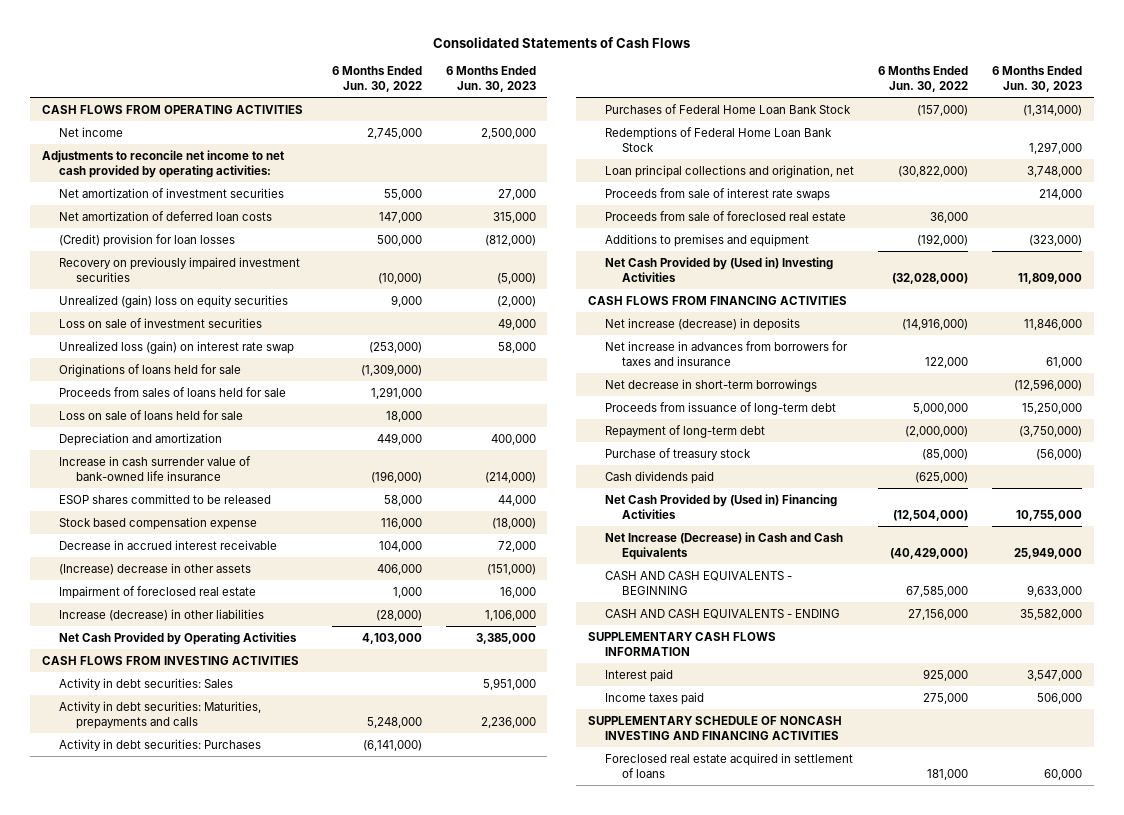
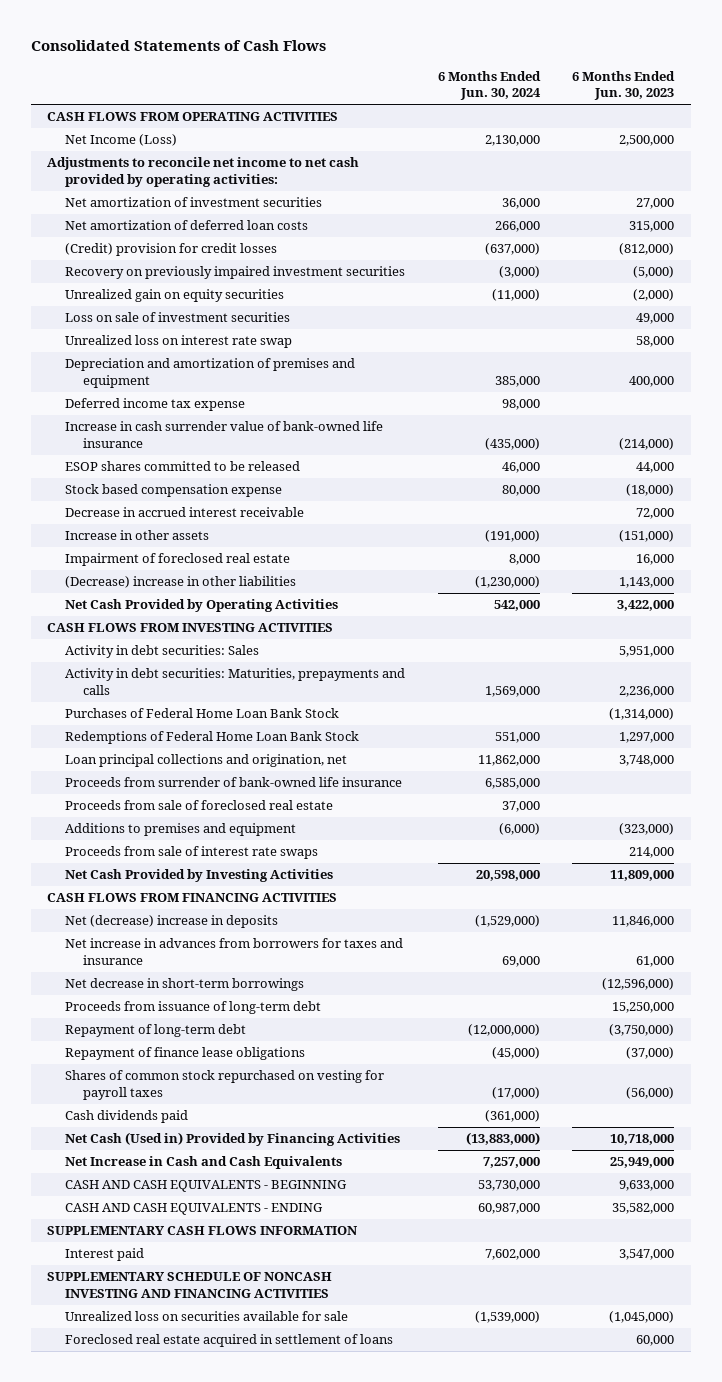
[331,66,422,92] 6 Months Ended Jun. 30, 2022 -> none
none -> [437,70,541,101] 6 Months Ended Jun. 30, 2024
[59,126,124,137] Net income -> [64,134,177,147] Net Income (Loss)
[59,233,236,247] (Credit) provision for loan losses -> [64,243,277,257] (Credit) provision for credit losses
[59,294,289,308] Unrealized (gain) loss on equity securities -> [64,289,284,303] Unrealized gain on equity securities
[59,363,242,377] Originations of loans held for sale -> none
[59,386,287,397] Proceeds from sales of loans held for sale -> none
[59,409,244,420] Loss on sale of loans held for sale -> none
[59,340,295,354] Unrealized loss (gain) on interest rate swap -> [64,335,292,349] Unrealized loss on interest rate swap
[59,432,223,446] Depreciation and amortization -> [64,358,355,389] Depreciation and amortization of premises and equipment
none -> [64,398,245,412] Deferred income tax expense
[59,562,252,575] (Increase) decrease in other assets -> [64,530,209,541] Increase in other assets
[59,608,265,621] Increase (decrease) in other liabilities -> [64,576,296,589] (Decrease) increase in other liabilities
[484,609,536,621] 1,106,000 -> [619,577,675,589] 1,143,000
[475,632,536,644] 3,385,000 -> [617,600,675,612] 3,422,000
[59,738,262,751] Activity in debt securities: Purchases -> none
none -> [64,777,402,788] Proceeds from surrender of bank-owned life insurance
[605,187,831,201] Proceeds from sale of interest rate swaps -> [64,846,318,860] Proceeds from sale of interest rate swaps
[605,256,834,282] Net Cash Provided by (Used in) Investing Activities -> [64,869,333,883] Net Cash Provided by Investing Activities
[605,317,801,331] Net increase (decrease) in deposits -> [64,915,278,929] Net (decrease) increase in deposits
none -> [64,1047,305,1061] Repayment of finance lease obligations
[605,447,752,460] Purchase of treasury stock -> [64,1070,384,1101] Shares of common stock repurchased on vesting for payroll taxes
[605,493,838,519] Net Cash Provided by (Used in) Financing Activities -> [64,1132,400,1147] Net Cash (Used in) Provided by Financing Activities
[1015,509,1082,521] 10,755,000 -> [610,1134,675,1146] 10,718,000
[605,531,844,560] Net Increase (Decrease) in Cash and Cash Equivalents -> [64,1156,342,1170] Net Increase in Cash and Cash Equivalents
[605,691,705,705] Income taxes paid -> none
none -> [64,1311,348,1322] Unrealized loss on securities available for sale

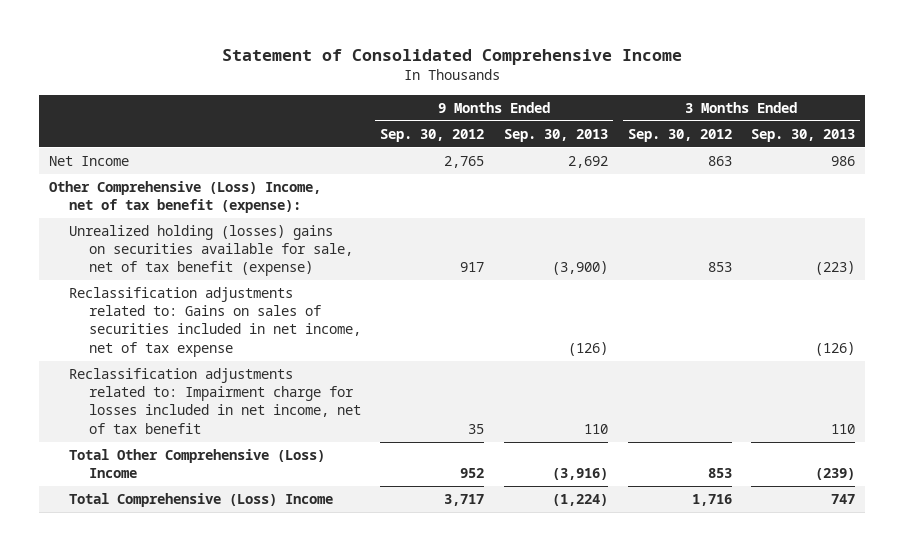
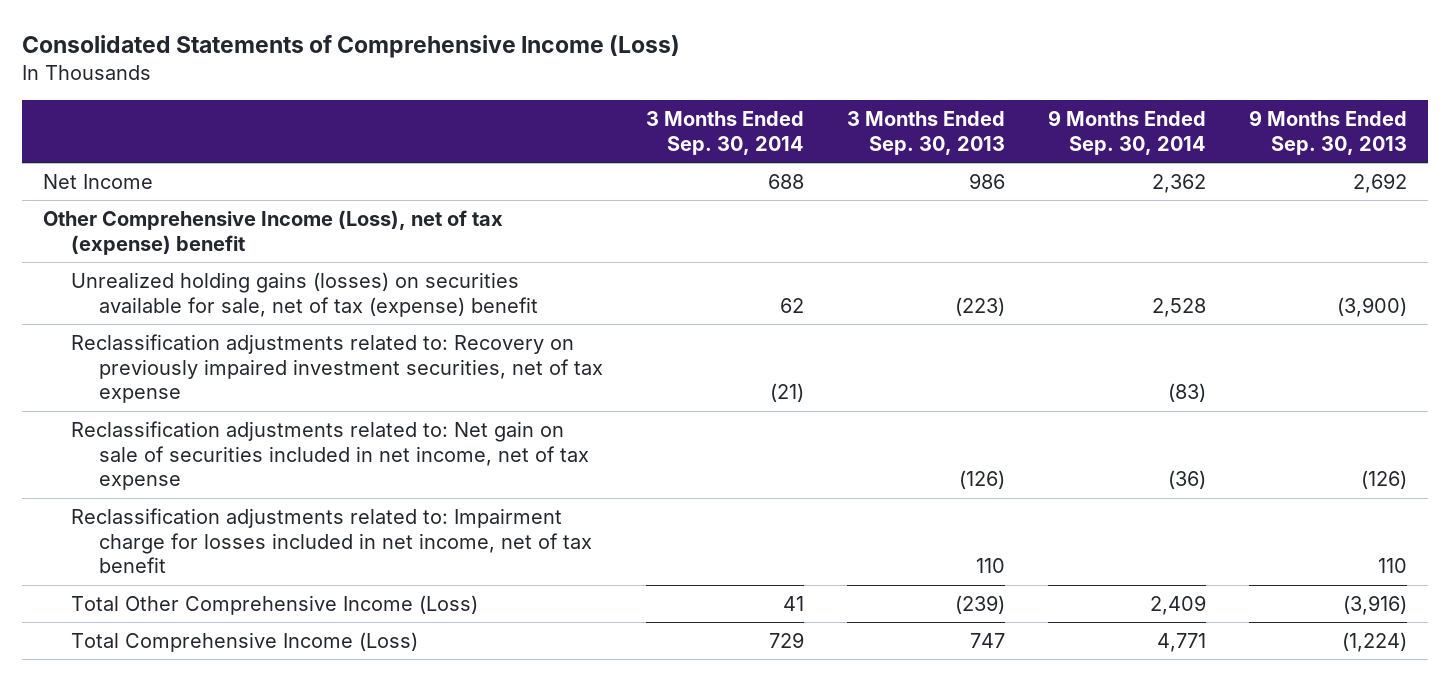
[222,49,683,66] Statement of Consolidated Comprehensive Income -> [21,34,680,58] Consolidated Statements of Comprehensive Income (Loss)
[380,128,485,142] Sep. 30, 2012 -> none
[627,128,732,142] Sep. 30, 2012 -> none
none -> [645,111,804,156] 3 Months Ended Sep. 30, 2014
none -> [1047,110,1206,156] 9 Months Ended Sep. 30, 2014
[49,181,322,214] Other Comprehensive (Loss) Income, net of tax benefit (expense): -> [43,210,504,255] Other Comprehensive Income (Loss), net of tax (expense) benefit
[68,225,353,277] Unrealized holding (losses) gains on securities available for sale, net of tax benefit (expense) -> [71,272,538,317] Unrealized holding gains (losses) on securities available for sale, net of tax (expense) benefit
none -> [71,334,603,404] Reclassification adjustments related to: Recovery on previously impaired investment securities, net of tax expense
[68,287,361,357] Reclassification adjustments related to: Gains on sales of securities included in net income, net of tax expense -> [71,421,589,491] Reclassification adjustments related to: Net gain on sale of securities included in net income, net of tax expense
[68,449,325,479] Total Other Comprehensive (Loss) Income -> [71,595,479,616] Total Other Comprehensive Income (Loss)
[68,493,333,508] Total Comprehensive (Loss) Income -> [71,632,419,653] Total Comprehensive Income (Loss)

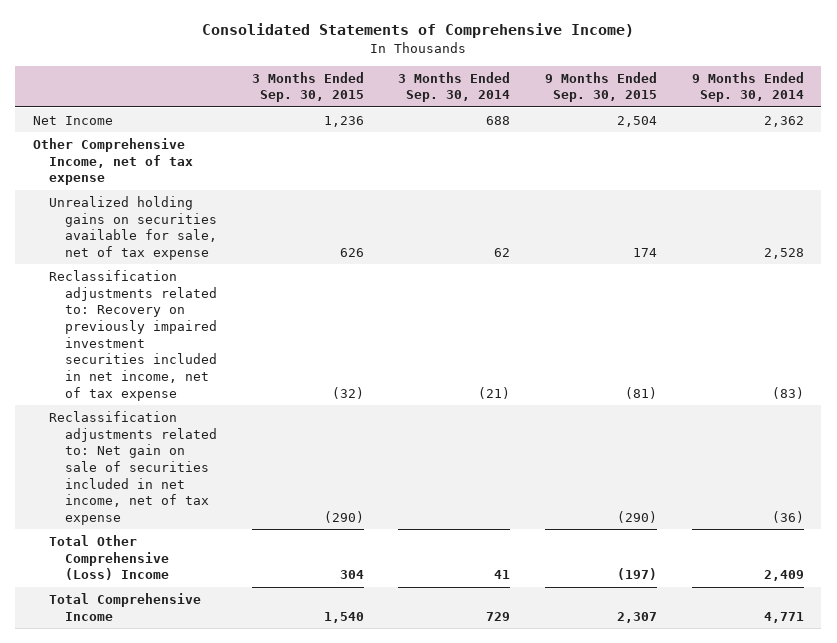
[21,34,680,58] Consolidated Statements of Comprehensive Income (Loss) -> [202,23,635,39] Consolidated Statements of Comprehensive Income)
[846,111,1005,156] 3 Months Ended Sep. 30, 2013 -> none
[1248,110,1407,156] 9 Months Ended Sep. 30, 2013 -> none
none -> [251,71,364,103] 3 Months Ended Sep. 30, 2015
none -> [545,71,658,103] 9 Months Ended Sep. 30, 2015
[43,210,504,255] Other Comprehensive Income (Loss), net of tax (expense) benefit -> [32,137,193,186] Other Comprehensive Income, net of tax expense
[71,272,538,317] Unrealized holding gains (losses) on securities available for sale, net of tax (expense) benefit -> [48,195,217,260] Unrealized holding gains on securities available for sale, net of tax expense
[71,334,603,404] Reclassification adjustments related to: Recovery on previously impaired investment securities, net of tax expense -> [48,269,217,401] Reclassification adjustments related to: Recovery on previously impaired investment securities included in net income, net of tax expense
[71,508,592,574] Reclassification adjustments related to: Impairment charge for losses included in net income, net of tax benefit -> none
[71,595,479,616] Total Other Comprehensive Income (Loss) -> [48,534,169,581] Total Other Comprehensive (Loss) Income
[71,632,419,653] Total Comprehensive Income (Loss) -> [48,592,201,621] Total Comprehensive Income

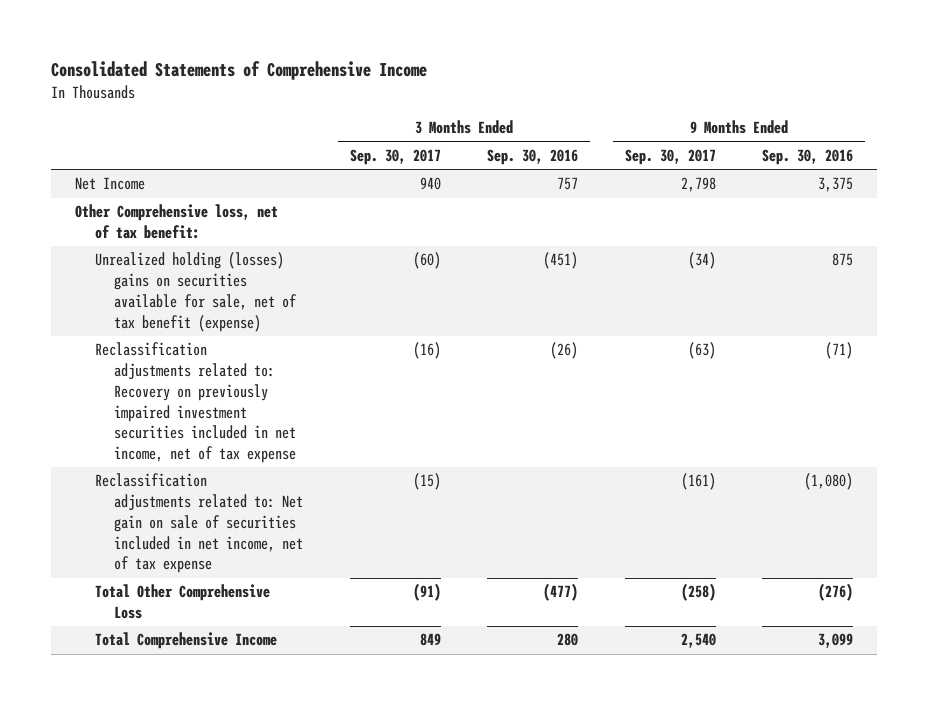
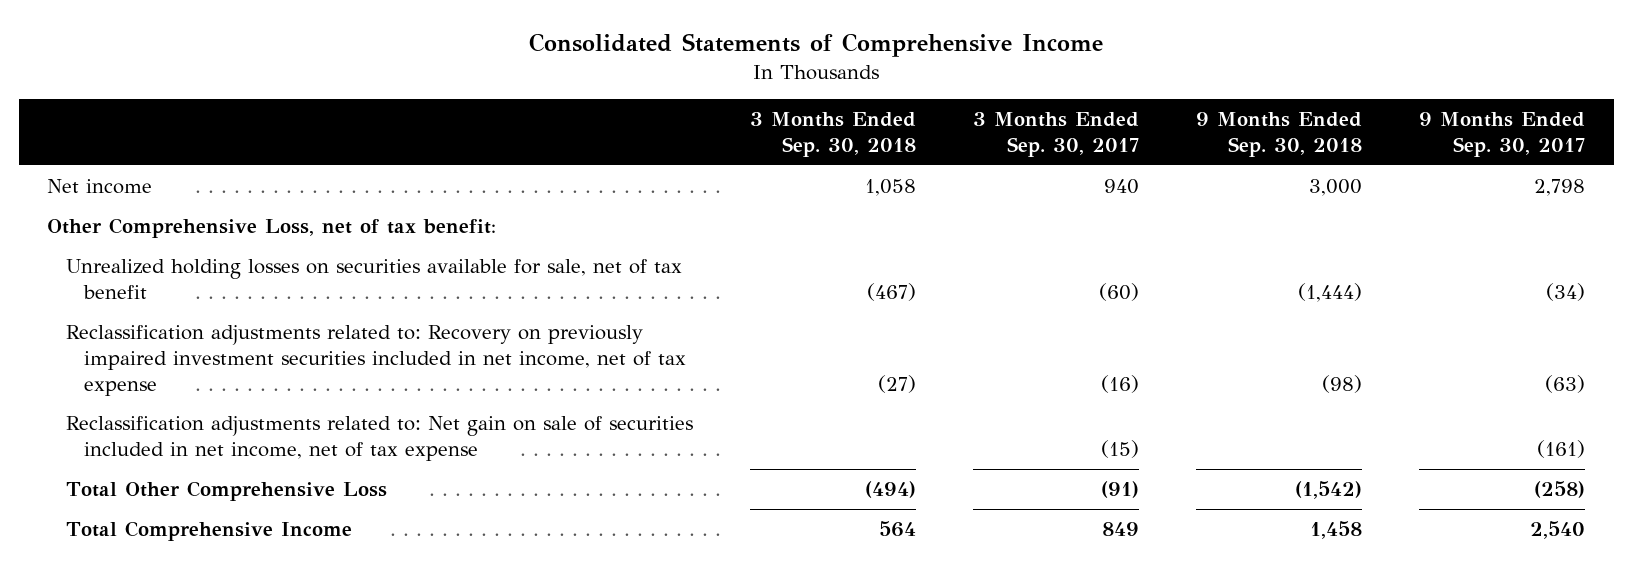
[487,149,579,166] Sep. 30, 2016 -> none
[762,149,854,166] Sep. 30, 2016 -> none
none -> [749,112,916,158] 3 Months Ended Sep. 30, 2018
none -> [1196,112,1363,158] 9 Months Ended Sep. 30, 2018
[74,177,145,191] Net Income -> [47,179,153,195] Net income
[74,204,278,240] Other Comprehensive loss, net of tax benefit: -> [47,218,497,239] Other Comprehensive Loss, net of tax benefit:
[94,252,298,332] Unrealized holding (losses) gains on securities available for sale, net of tax benefit (expense) -> [65,259,682,299] Unrealized holding losses on securities available for sale, net of tax benefit

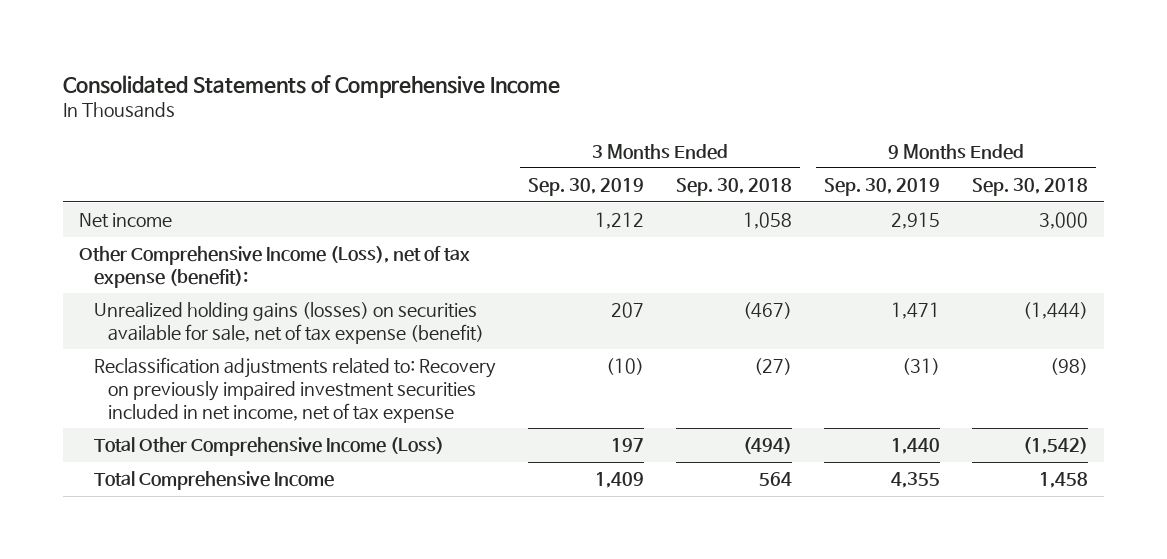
[972,112,1139,158] 3 Months Ended Sep. 30, 2017 -> none
[1419,112,1586,158] 9 Months Ended Sep. 30, 2017 -> none
none -> [527,178,644,197] Sep. 30, 2019
none -> [823,178,940,197] Sep. 30, 2019
[47,218,497,239] Other Comprehensive Loss, net of tax benefit: -> [79,246,471,289] Other Comprehensive Income (Loss), net of tax expense (benefit):
[65,259,682,299] Unrealized holding losses on securities available for sale, net of tax benefit -> [93,302,484,345] Unrealized holding gains (losses) on securities available for sale, net of tax expense (benefit)
[65,416,693,461] Reclassification adjustments related to: Net gain on sale of securities included in net income, net of tax expense -> none
[65,481,387,502] Total Other Comprehensive Loss -> [93,437,444,457] Total Other Comprehensive Income (Loss)

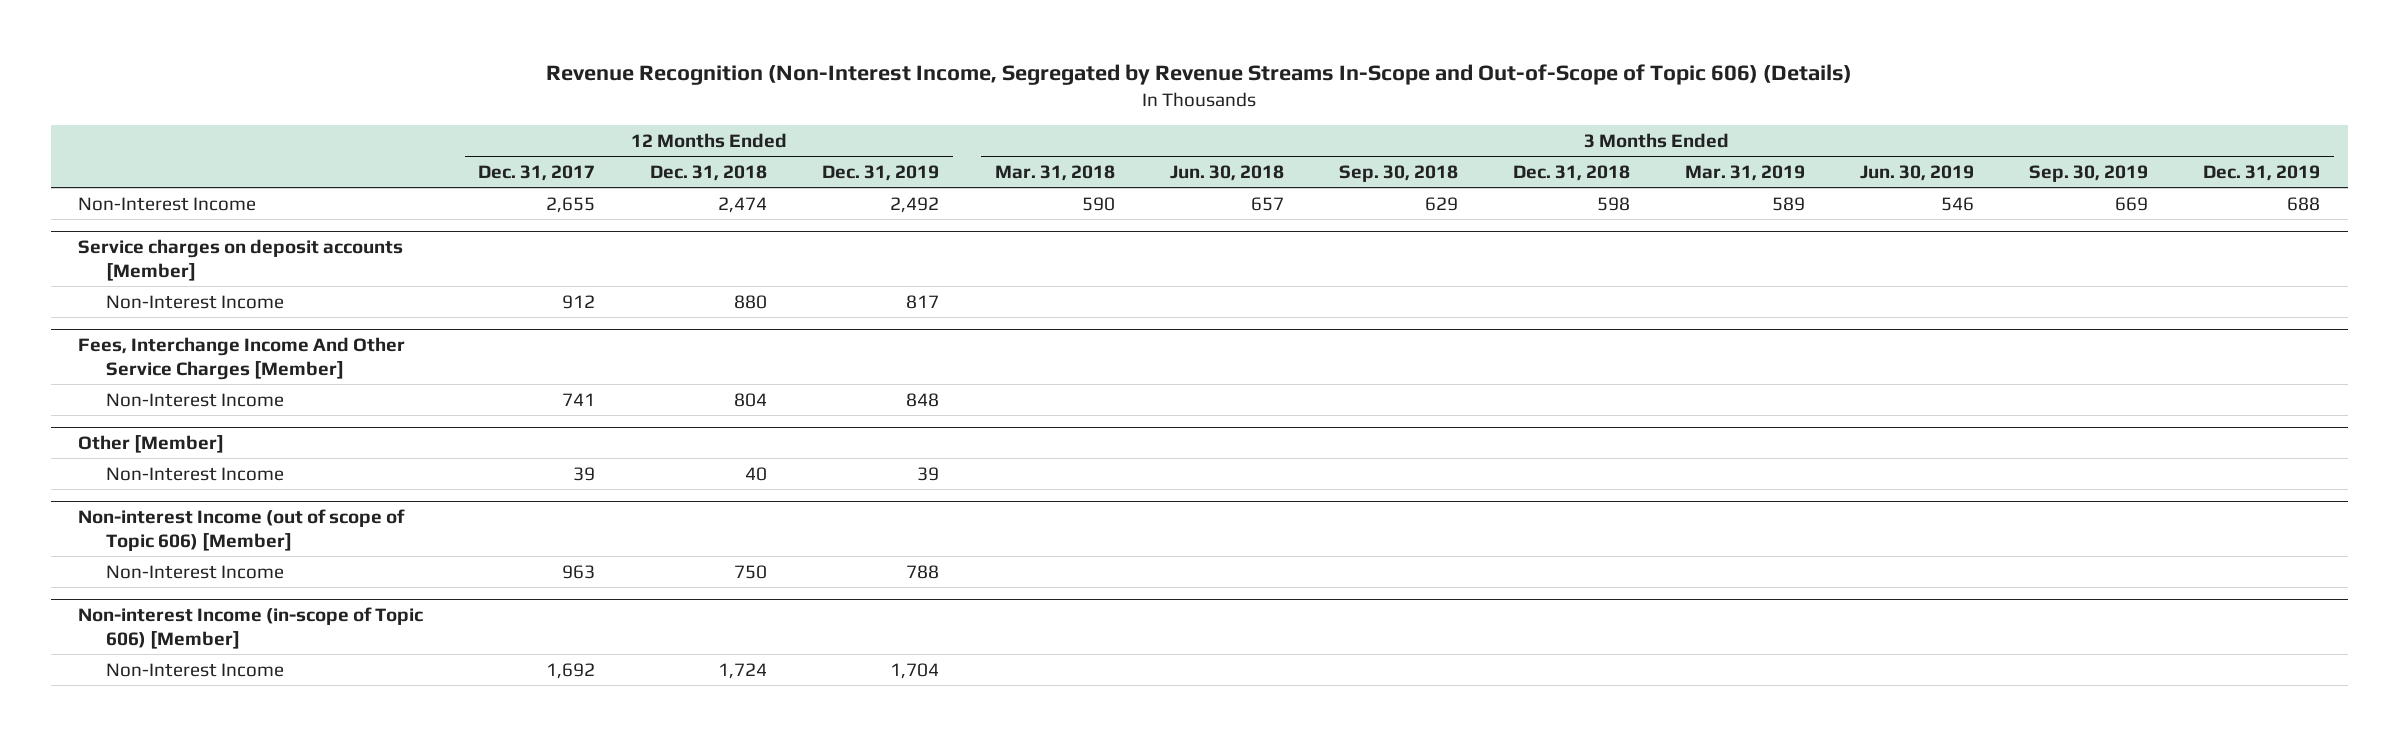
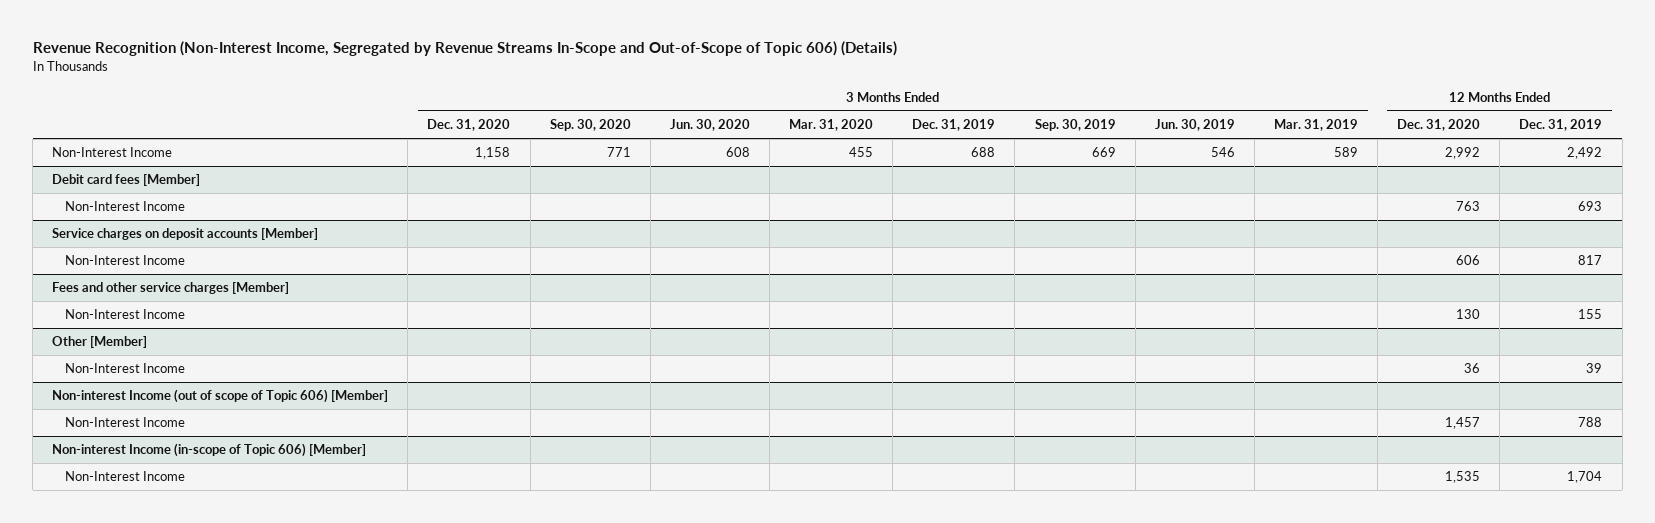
[478,164,596,181] Dec. 31, 2017 -> none
[650,164,768,181] Dec. 31, 2018 -> none
[994,164,1115,181] Mar. 31, 2018 -> none
[1169,164,1284,181] Jun. 30, 2018 -> none
[1338,164,1458,182] Sep. 30, 2018 -> none
[1512,164,1630,181] Dec. 31, 2018 -> none
none -> [427,119,511,132] Dec. 31, 2020
none -> [549,119,631,132] Sep. 30, 2020
none -> [669,119,750,132] Jun. 30, 2020
none -> [789,119,874,132] Mar. 31, 2020
none -> [1397,119,1481,132] Dec. 31, 2020
none -> [52,174,201,187] Debit card fees [Member]
none -> [64,201,185,212] Non-Interest Income
[78,336,406,380] Fees, Interchange Income And Other Service Charges [Member] -> [52,282,290,295] Fees and other service charges [Member]
[906,392,940,407] 848 -> [1578,309,1603,320] 155

